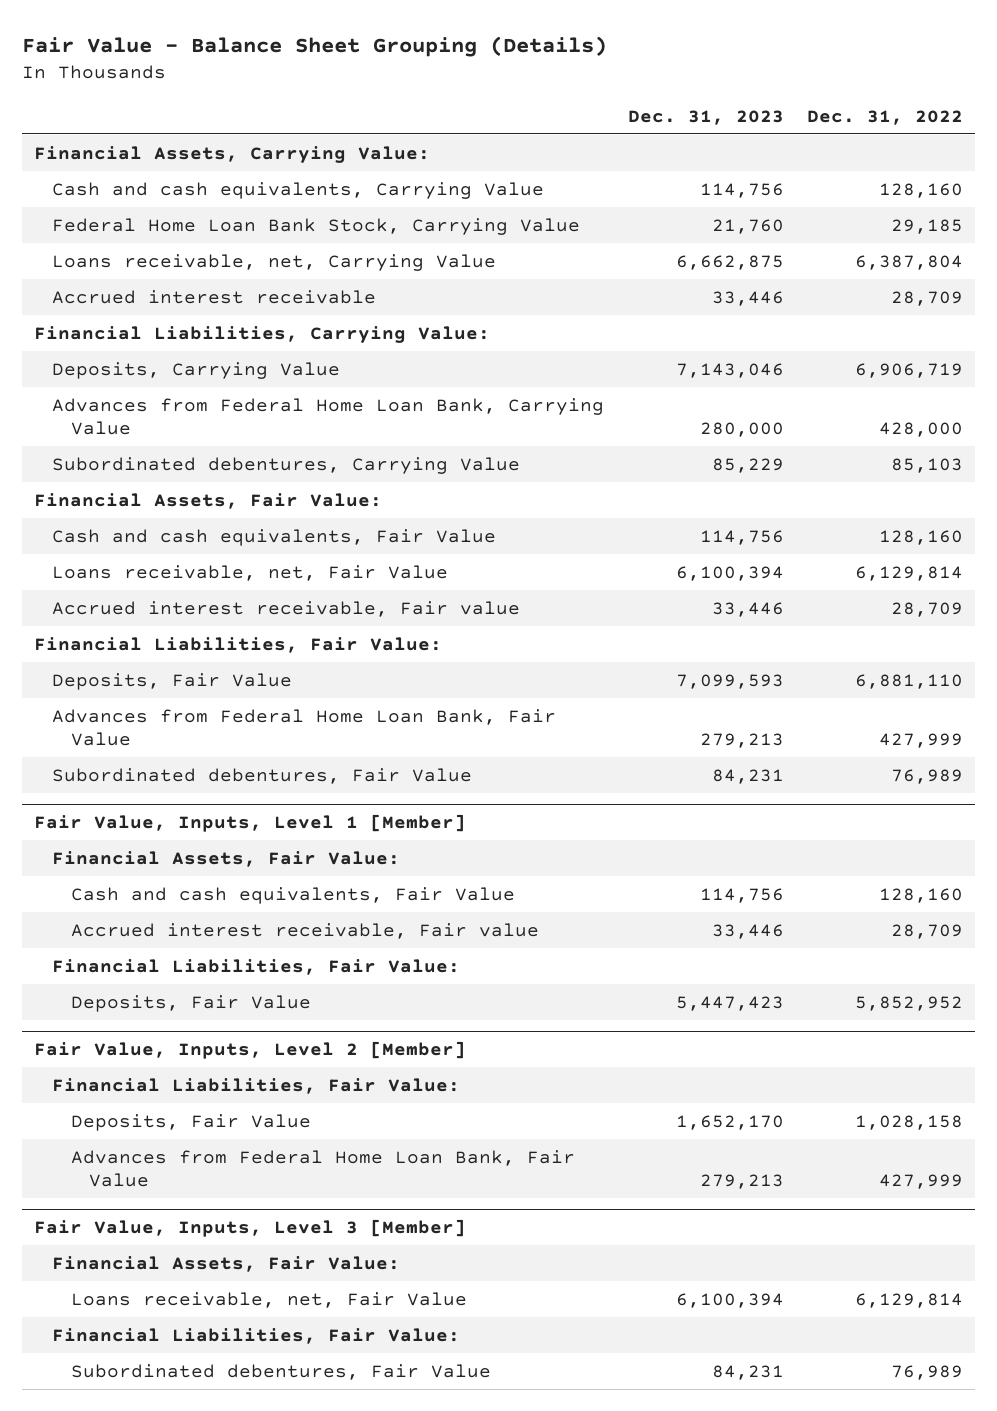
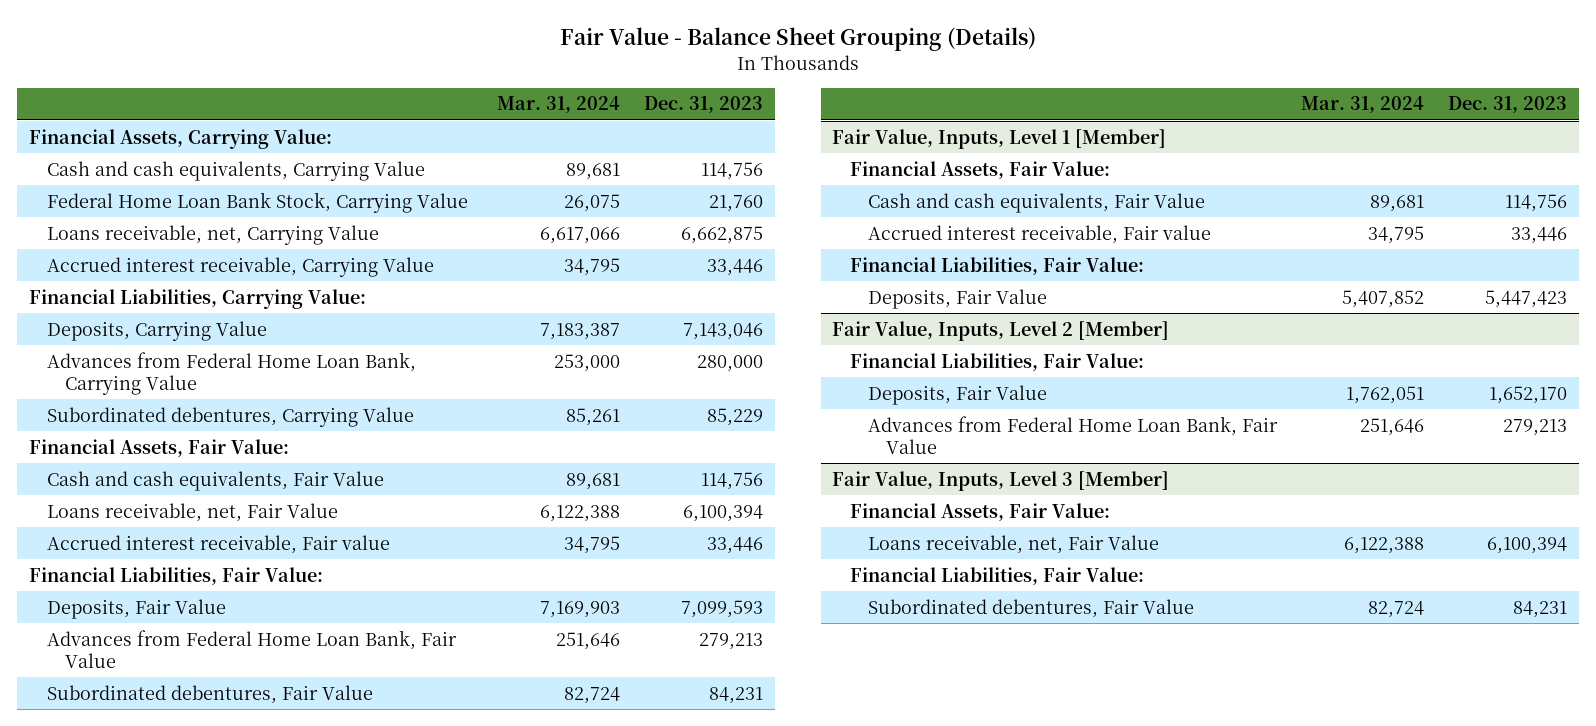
[807,109,964,125] Dec. 31, 2022 -> none
none -> [497,96,621,114] Mar. 31, 2024
[52,289,377,304] Accrued interest receivable -> [46,256,434,277] Accrued interest receivable, Carrying Value

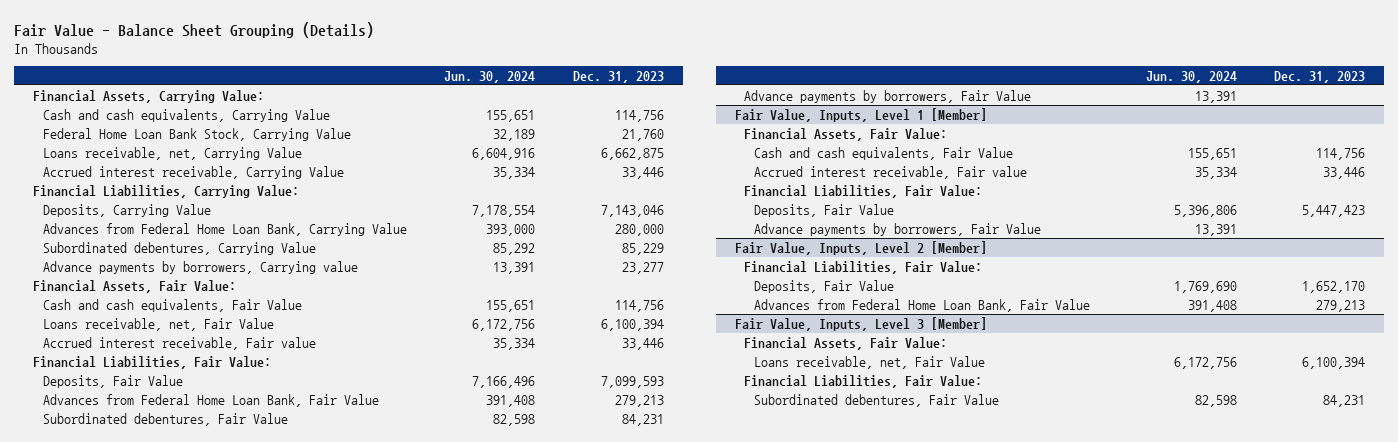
[497,96,621,114] Mar. 31, 2024 -> none
none -> [444,70,536,83] Jun. 30, 2024
none -> [42,260,358,274] Advance payments by borrowers, Carrying value
none -> [744,89,1032,103] Advance payments by borrowers, Fair Value
none -> [754,222,1042,236] Advance payments by borrowers, Fair Value

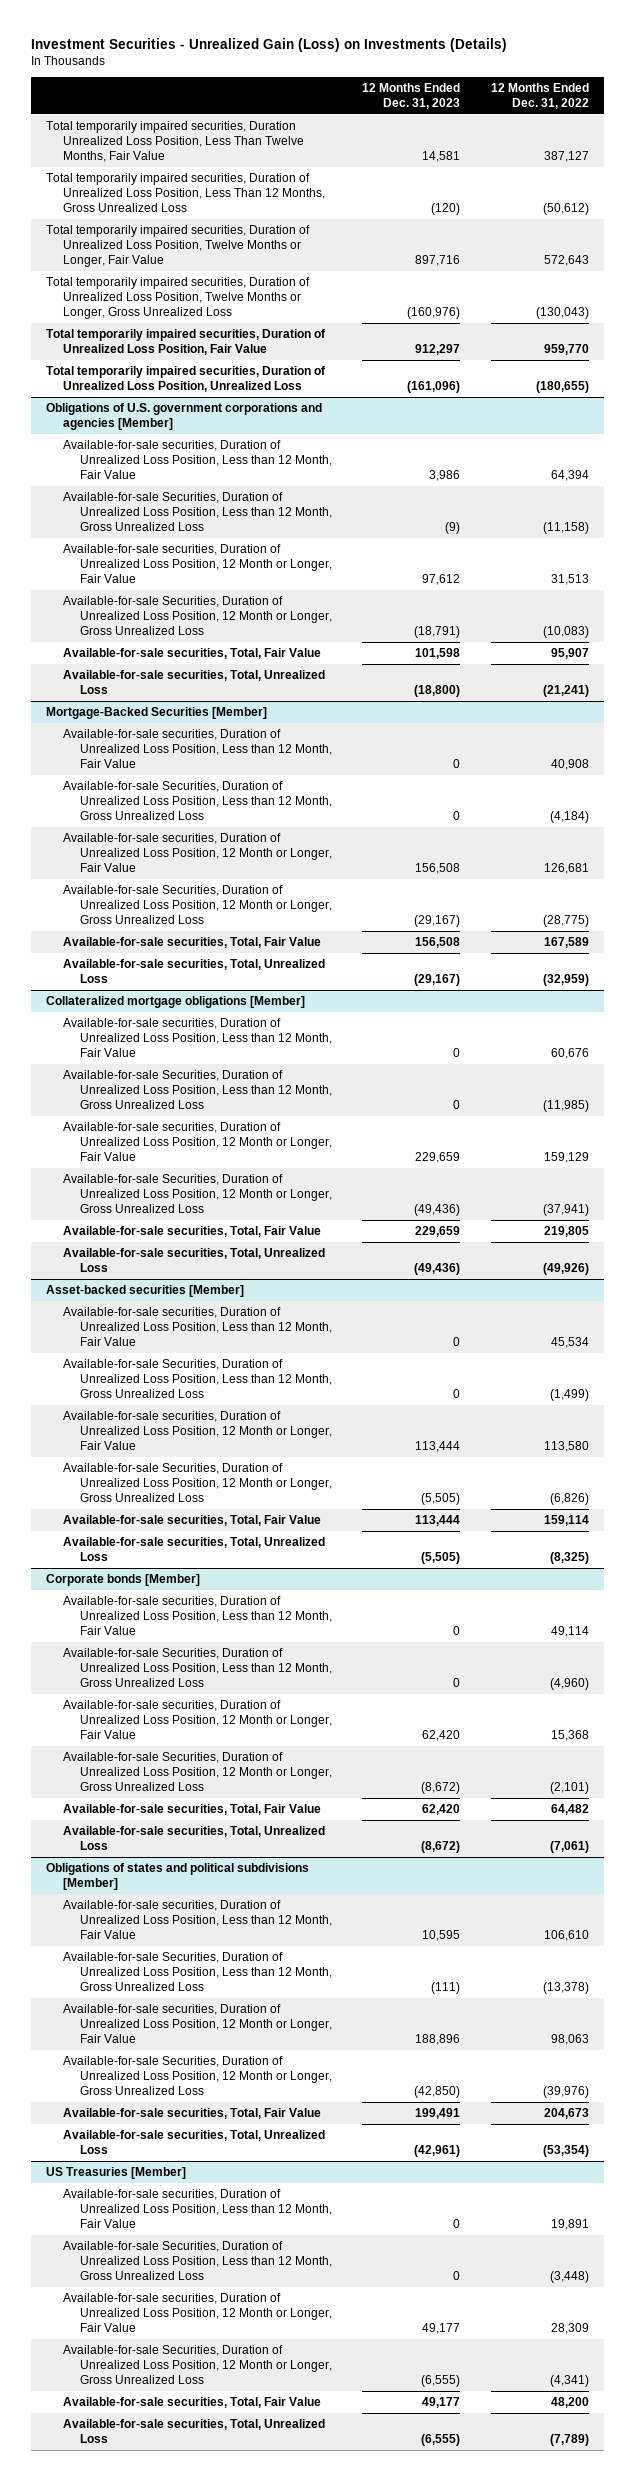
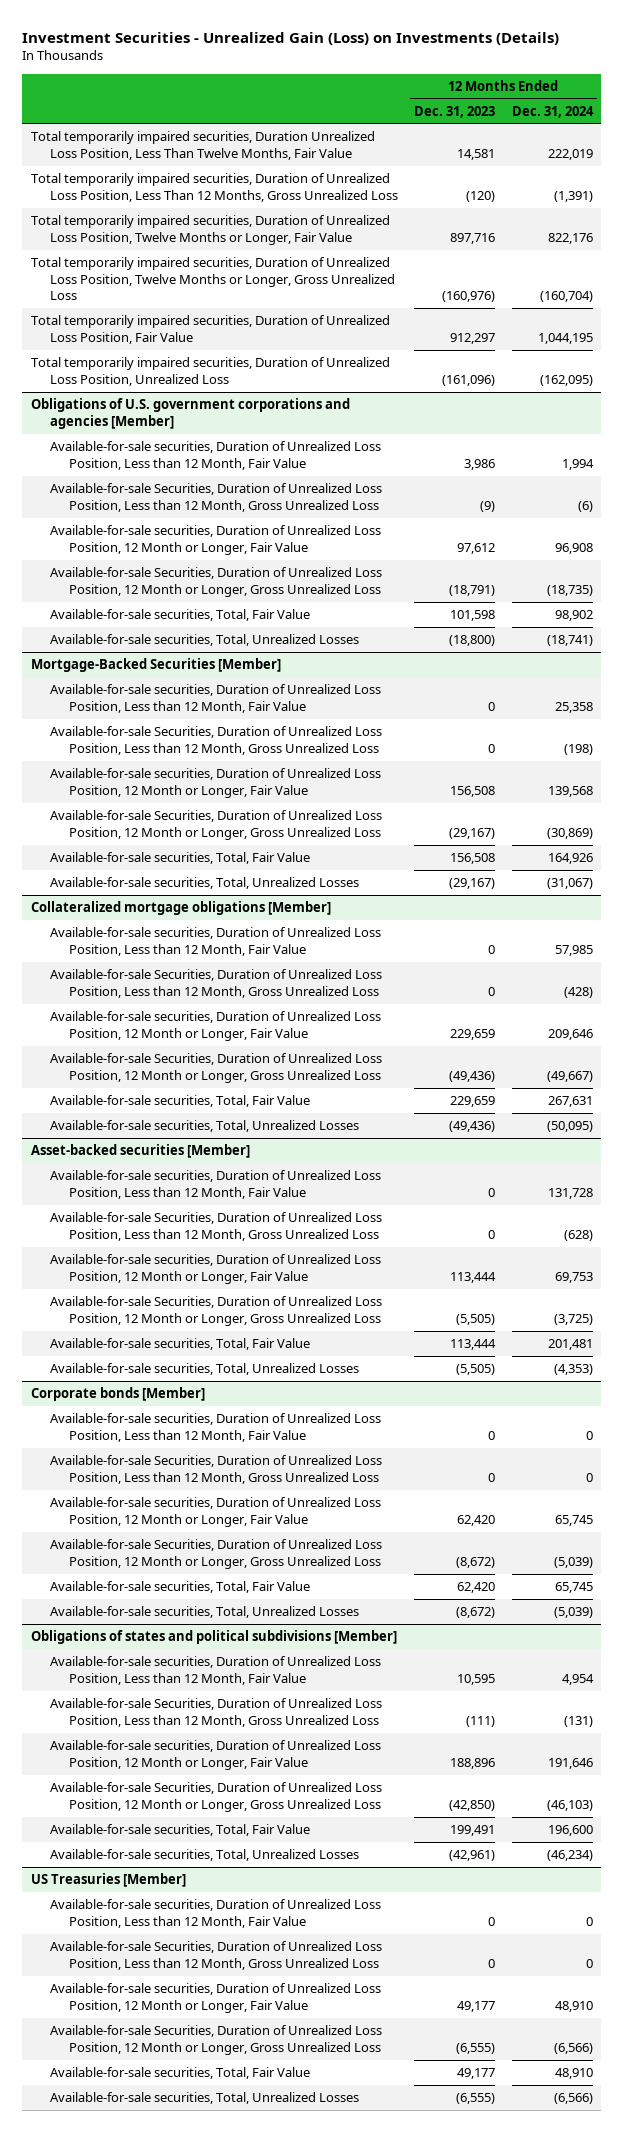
[490,83,589,109] 12 Months Ended Dec. 31, 2022 -> none
none -> [511,105,594,118] Dec. 31, 2024
[62,670,325,695] Available-for-sale securities, Total, Unrealized Loss -> [49,634,359,647] Available-for-sale securities, Total, Unrealized Losses
[62,959,325,984] Available-for-sale securities, Total, Unrealized Loss -> [49,877,359,890] Available-for-sale securities, Total, Unrealized Losses
[62,1248,325,1273] Available-for-sale securities, Total, Unrealized Loss -> [49,1120,359,1133] Available-for-sale securities, Total, Unrealized Losses
[62,1537,325,1562] Available-for-sale securities, Total, Unrealized Loss -> [49,1363,359,1376] Available-for-sale securities, Total, Unrealized Losses
[62,1826,325,1851] Available-for-sale securities, Total, Unrealized Loss -> [49,1606,359,1619] Available-for-sale securities, Total, Unrealized Losses
[62,2130,325,2155] Available-for-sale securities, Total, Unrealized Loss -> [49,1849,359,1862] Available-for-sale securities, Total, Unrealized Losses
[62,2419,325,2444] Available-for-sale securities, Total, Unrealized Loss -> [49,2092,359,2105] Available-for-sale securities, Total, Unrealized Losses

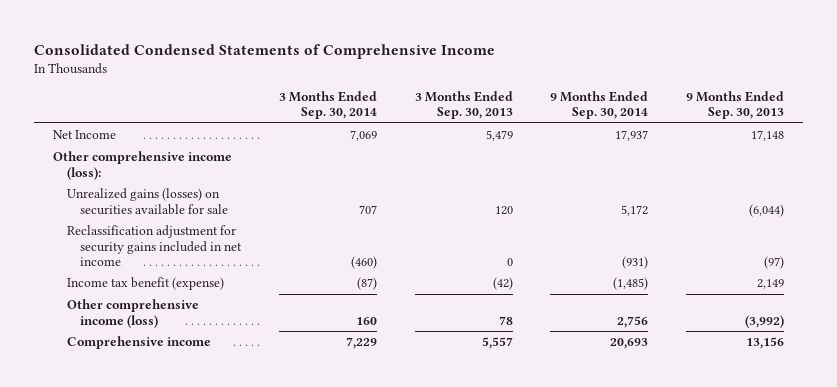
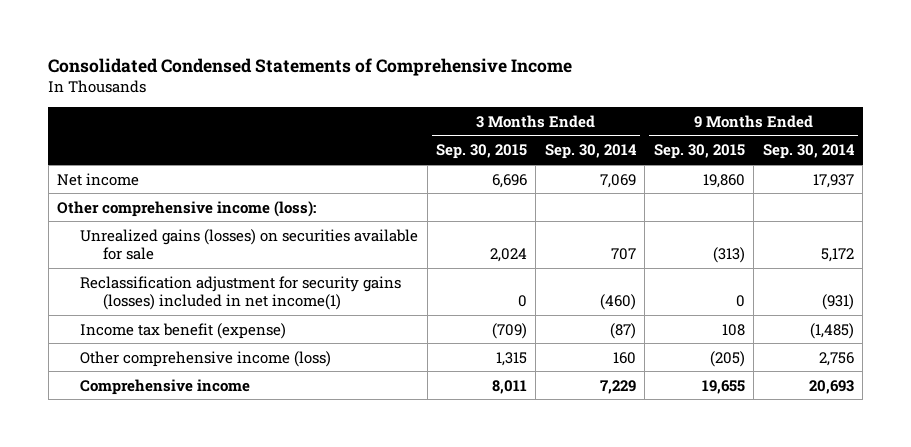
[414,90,513,120] 3 Months Ended Sep. 30, 2013 -> none
[685,90,784,120] 9 Months Ended Sep. 30, 2013 -> none
none -> [436,144,528,160] Sep. 30, 2015
none -> [653,144,745,160] Sep. 30, 2015
[52,130,116,140] Net Income -> [57,172,140,186] Net income
[66,225,243,266] Reclassification adjustment for security gains included in net income -> [80,275,402,310] Reclassification adjustment for security gains (losses) included in net income(1)

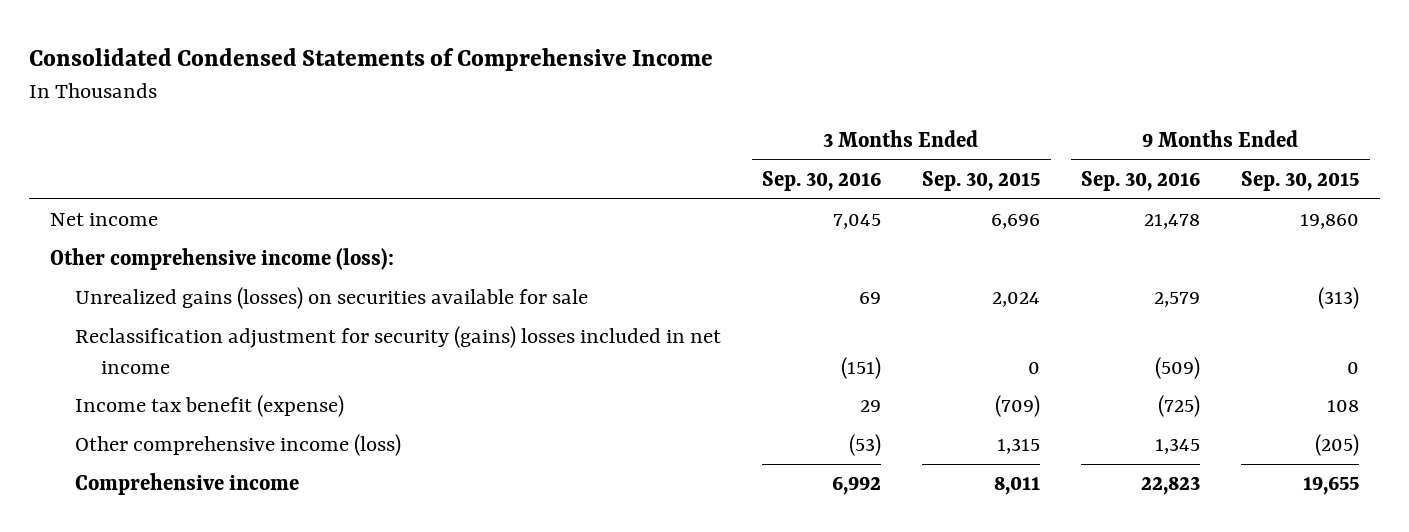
[544,144,637,160] Sep. 30, 2014 -> none
[762,144,855,160] Sep. 30, 2014 -> none
none -> [762,170,882,191] Sep. 30, 2016
none -> [1081,170,1201,191] Sep. 30, 2016
[80,275,402,310] Reclassification adjustment for security gains (losses) included in net income(1) -> [75,326,722,374] Reclassification adjustment for security (gains) losses included in net income

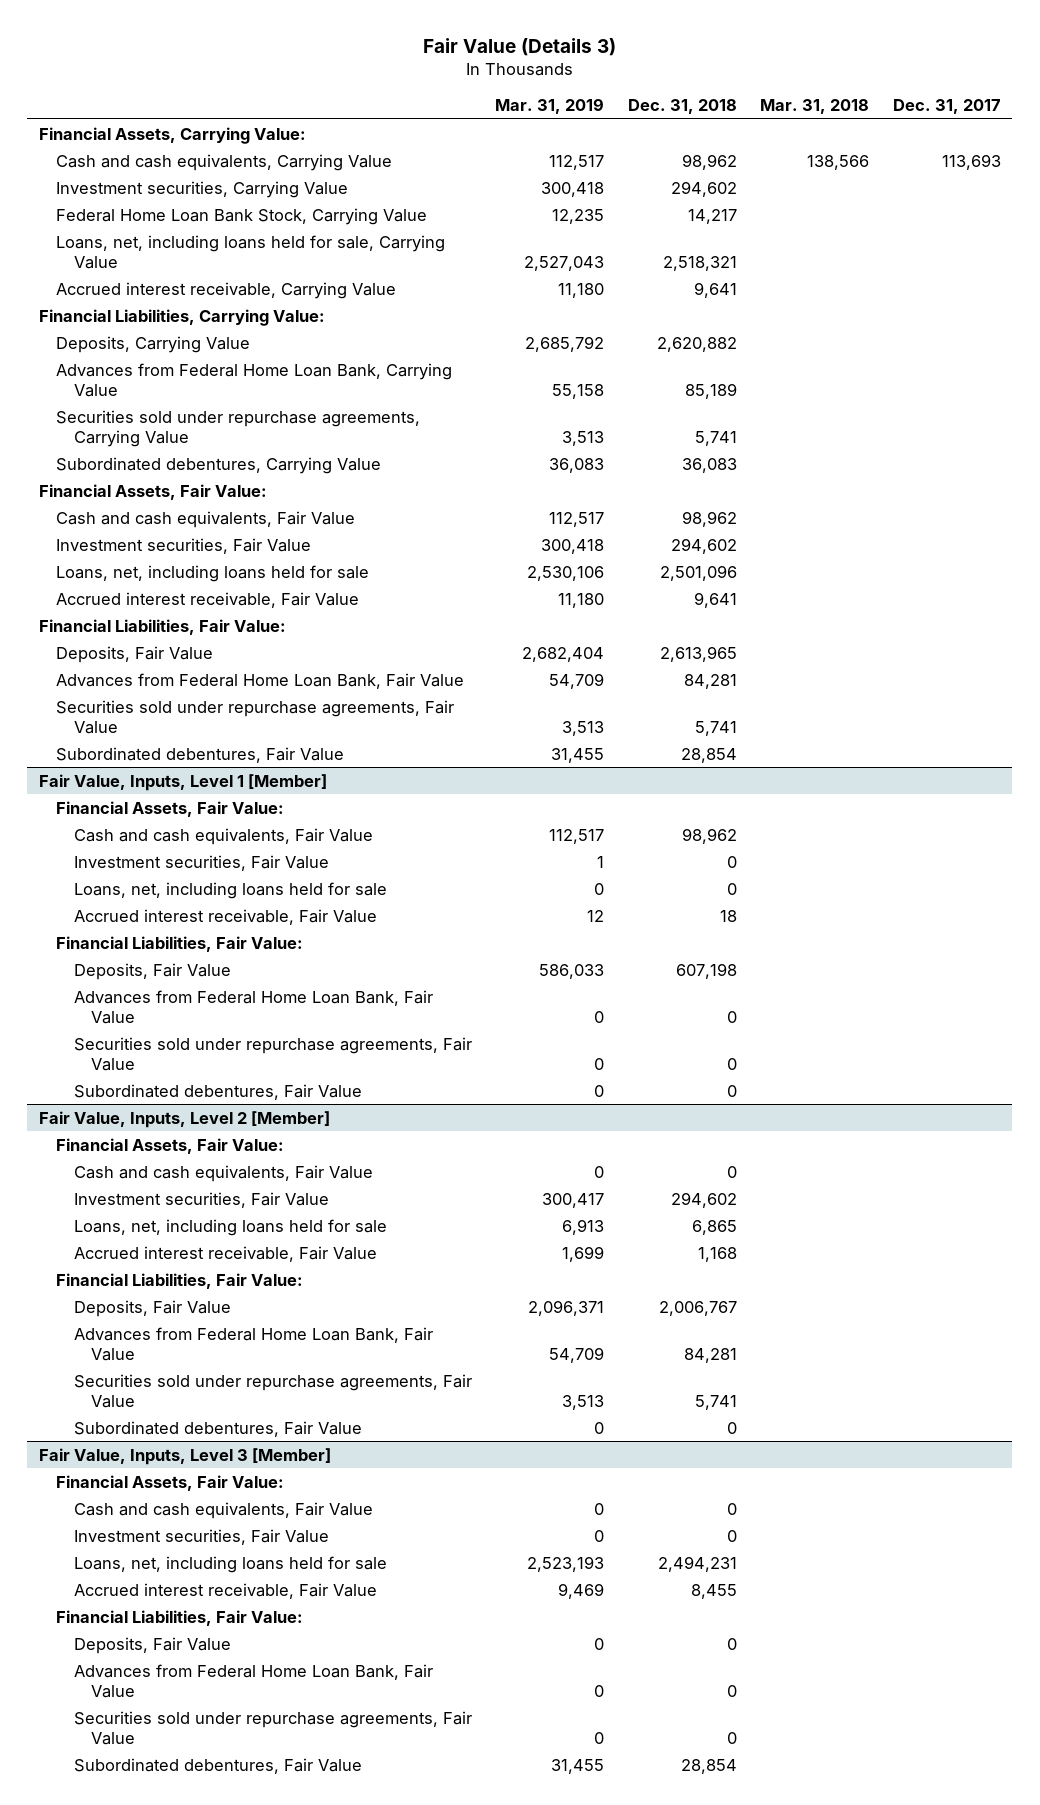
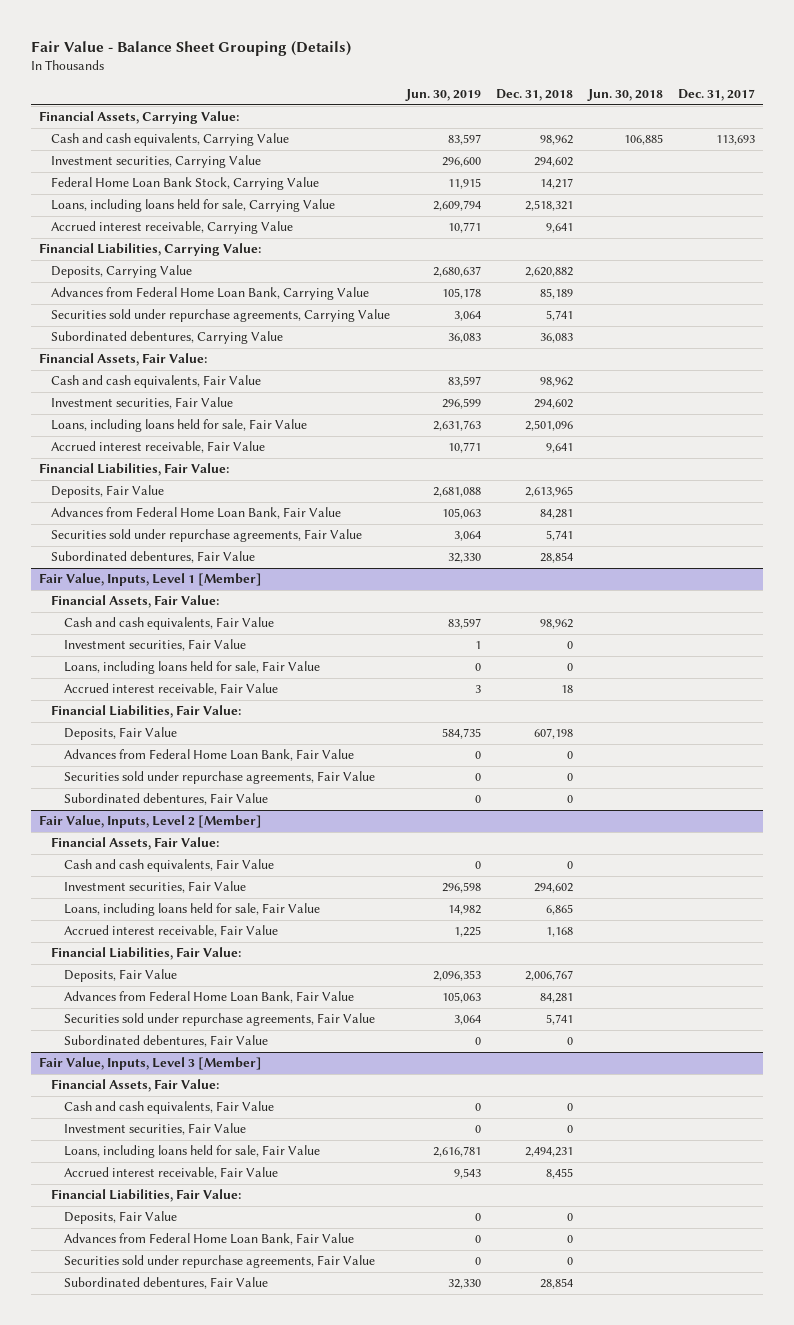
[422,37,616,56] Fair Value (Details 3) -> [31,40,352,56] Fair Value - Balance Sheet Grouping (Details)
[495,97,605,114] Mar. 31, 2019 -> none
[760,98,870,114] Mar. 31, 2018 -> none
none -> [404,89,481,102] Jun. 30, 2019
none -> [587,89,664,102] Jun. 30, 2018
[56,234,446,269] Loans, net, including loans held for sale, Carrying Value -> [51,199,336,213] Loans, including loans held for sale, Carrying Value
[56,564,370,582] Loans, net, including loans held for sale -> [51,419,308,433] Loans, including loans held for sale, Fair Value
[73,881,387,899] Loans, net, including loans held for sale -> [63,661,320,675] Loans, including loans held for sale, Fair Value
[73,1218,387,1236] Loans, net, including loans held for sale -> [63,903,320,917] Loans, including loans held for sale, Fair Value
[73,1555,387,1573] Loans, net, including loans held for sale -> [63,1145,320,1159] Loans, including loans held for sale, Fair Value

